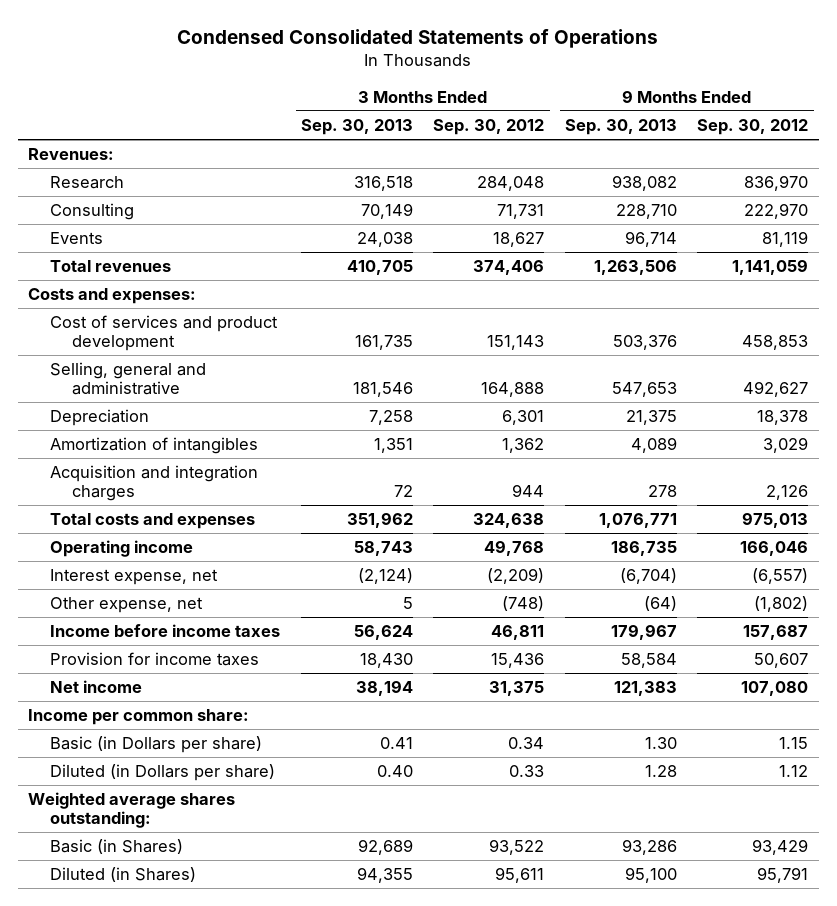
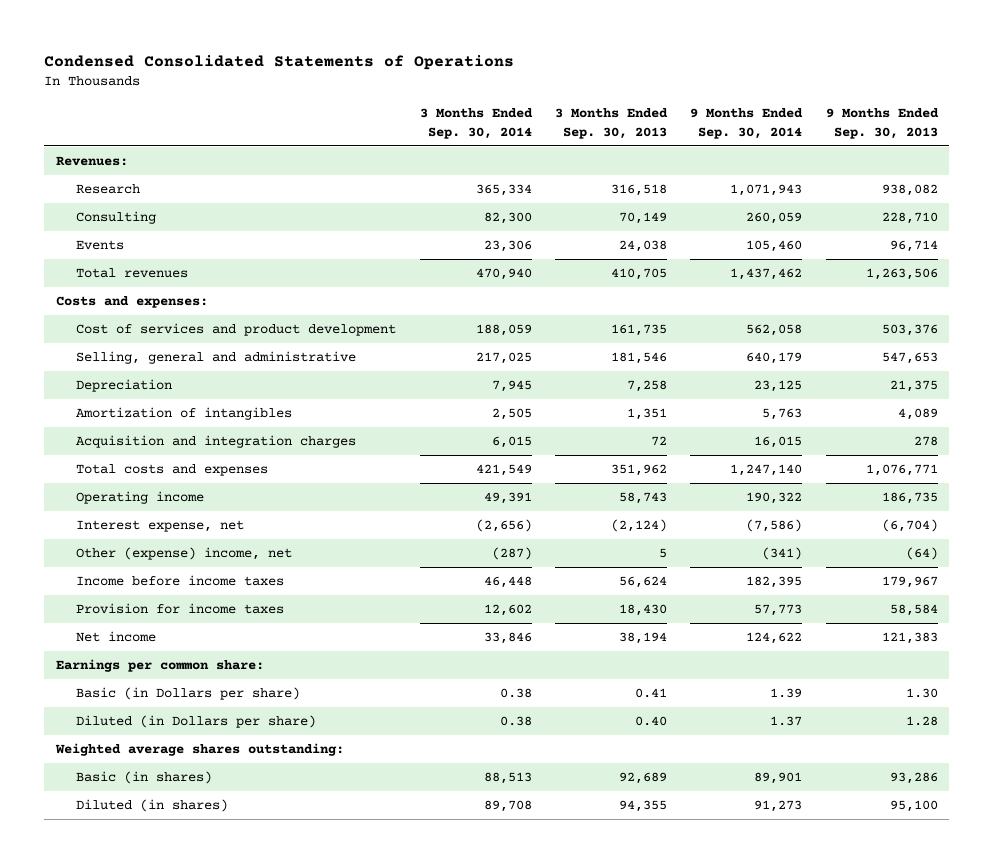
[433,119,545,136] Sep. 30, 2012 -> none
[697,119,809,136] Sep. 30, 2012 -> none
none -> [419,108,533,139] 3 Months Ended Sep. 30, 2014
none -> [690,108,804,139] 9 Months Ended Sep. 30, 2014
[50,597,204,614] Other expense, net -> [76,546,293,560] Other (expense) income, net
[28,709,250,726] Income per common share: -> [56,658,265,672] Earnings per common share:
[50,839,184,855] Basic (in Shares) -> [76,770,213,784] Basic (in shares)
[50,867,197,883] Diluted (in Shares) -> [76,798,229,812] Diluted (in shares)

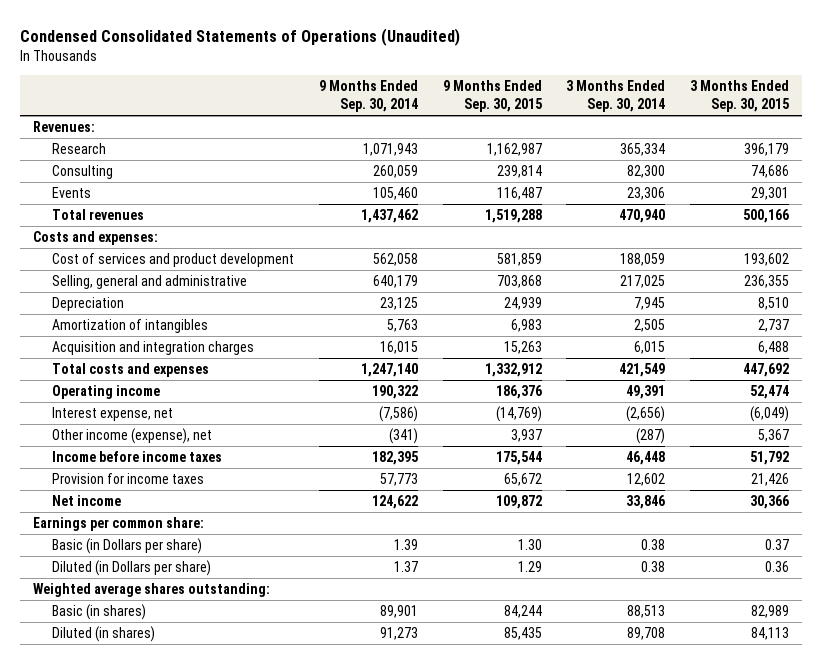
[44,55,515,71] Condensed Consolidated Statements of Operations -> [20,28,461,47] Condensed Consolidated Statements of Operations (Unaudited)
[554,108,668,139] 3 Months Ended Sep. 30, 2013 -> none
[825,108,939,139] 9 Months Ended Sep. 30, 2013 -> none
none -> [442,80,542,112] 9 Months Ended Sep. 30, 2015
none -> [690,80,790,112] 3 Months Ended Sep. 30, 2015
[76,546,293,560] Other (expense) income, net -> [51,428,212,445] Other income (expense), net

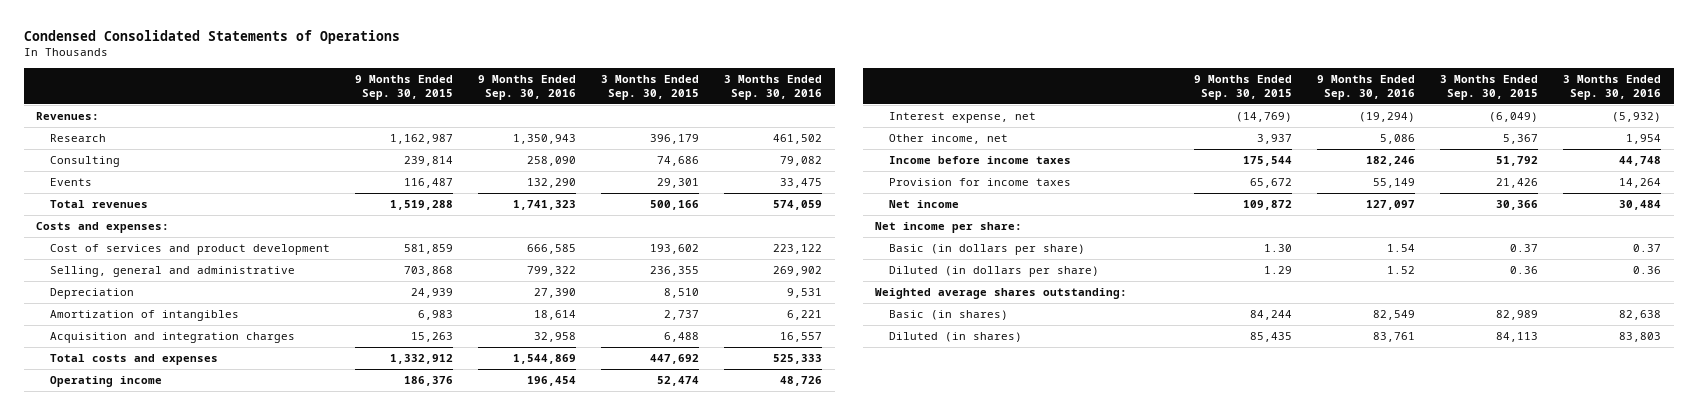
[20,28,461,47] Condensed Consolidated Statements of Operations (Unaudited) -> [23,30,400,45] Condensed Consolidated Statements of Operations
[318,80,418,112] 9 Months Ended Sep. 30, 2014 -> none
[566,80,666,112] 3 Months Ended Sep. 30, 2014 -> none
none -> [477,74,576,100] 9 Months Ended Sep. 30, 2016
none -> [724,74,823,100] 3 Months Ended Sep. 30, 2016
[51,428,212,445] Other income (expense), net -> [888,134,1008,145] Other income, net
[32,517,204,532] Earnings per common share: -> [875,222,1023,234] Net income per share:
[51,538,202,555] Basic (in Dollars per share) -> [888,244,1085,256] Basic (in dollars per share)
[51,560,211,577] Diluted (in Dollars per share) -> [888,266,1099,278] Diluted (in dollars per share)

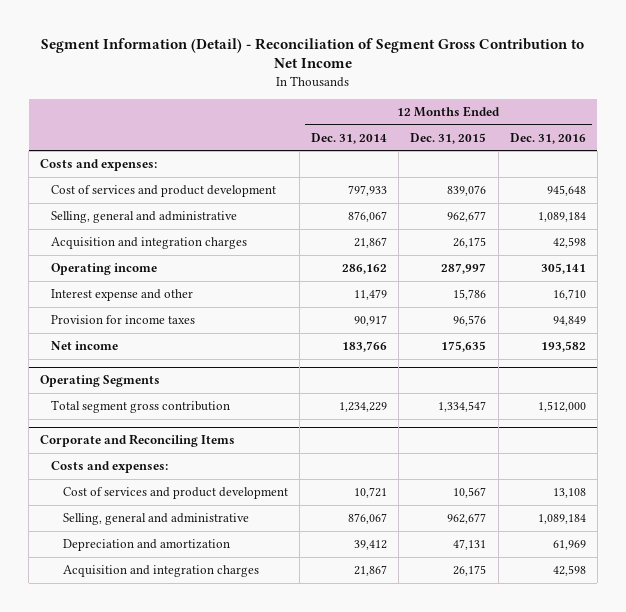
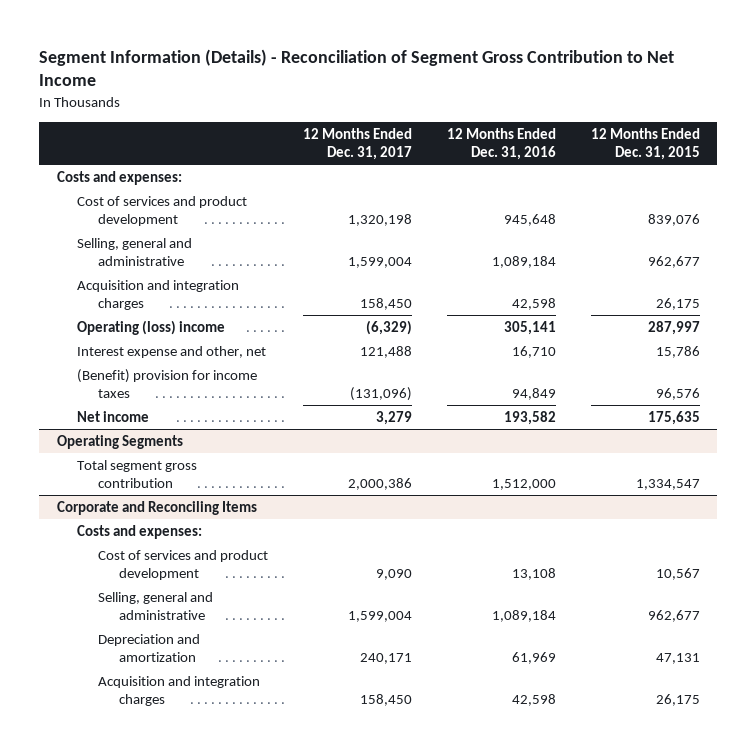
[40,37,584,69] Segment Information (Detail) - Reconciliation of Segment Gross Contribution to Net Income -> [39,48,675,87] Segment Information (Details) - Reconciliation of Segment Gross Contribution to Net Income
[311,132,388,144] Dec. 31, 2014 -> none
none -> [302,127,412,161] 12 Months Ended Dec. 31, 2017
[51,263,158,276] Operating income -> [77,319,226,335] Operating (loss) income
[51,289,194,302] Interest expense and other -> [77,345,267,358] Interest expense and other, net
[51,315,196,325] Provision for income taxes -> [77,368,258,399] (Benefit) provision for income taxes

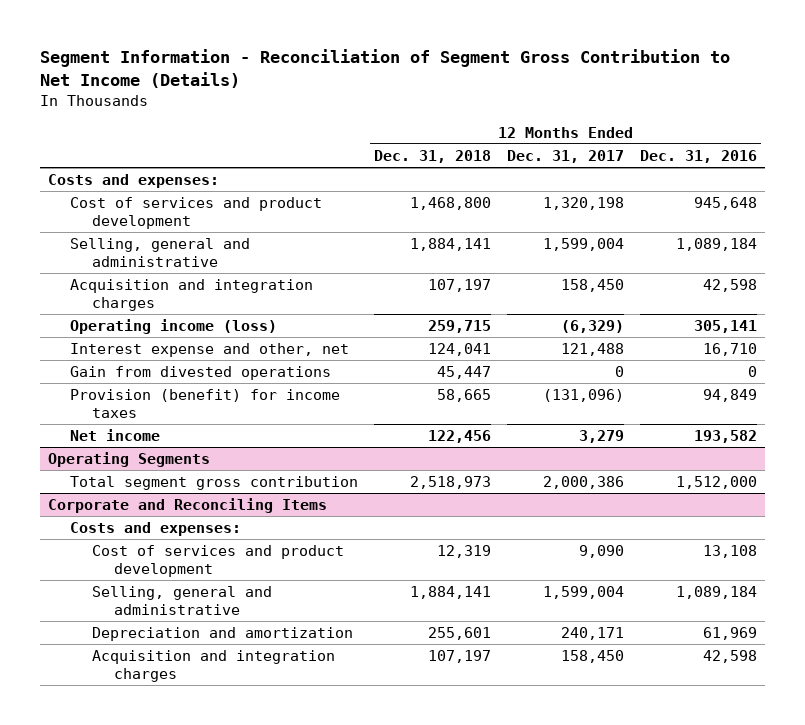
[39,48,675,87] Segment Information (Details) - Reconciliation of Segment Gross Contribution to Net Income -> [40,49,731,88] Segment Information - Reconciliation of Segment Gross Contribution to Net Income (Details)
[590,127,700,161] 12 Months Ended Dec. 31, 2015 -> none
none -> [374,149,492,163] Dec. 31, 2018
[77,319,226,335] Operating (loss) income -> [70,319,278,335] Operating income (loss)
none -> [70,366,332,381] Gain from divested operations
[77,368,258,399] (Benefit) provision for income taxes -> [70,389,341,418] Provision (benefit) for income taxes

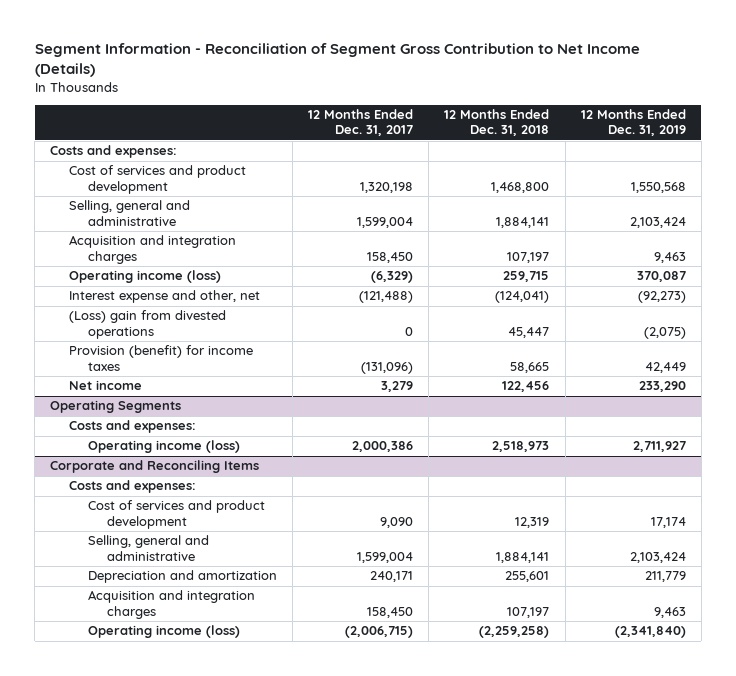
[640,149,758,163] Dec. 31, 2016 -> none
none -> [580,109,686,137] 12 Months Ended Dec. 31, 2019
[428,343,492,357] 124,041 -> [495,291,550,304] (124,041)
[561,343,625,357] 121,488 -> [359,291,414,304] (121,488)
[70,366,332,381] Gain from divested operations -> [69,310,227,339] (Loss) gain from divested operations
none -> [69,420,197,434] Costs and expenses:
[70,476,359,491] Total segment gross contribution -> [87,440,240,454] Operating income (loss)
none -> [87,625,240,639] Operating income (loss)

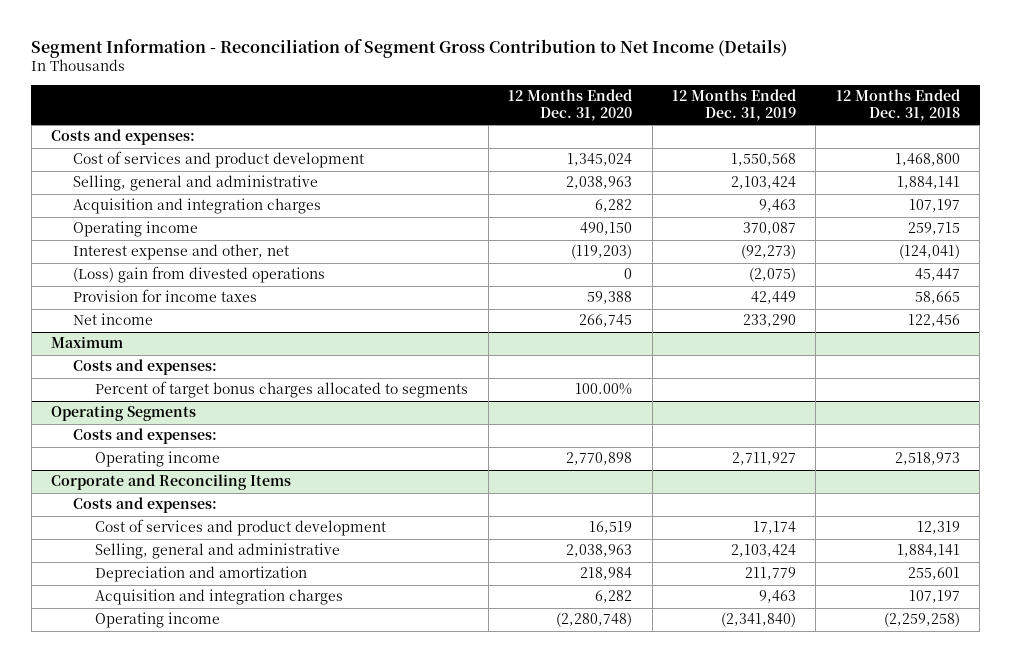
[308,109,414,137] 12 Months Ended Dec. 31, 2017 -> none
none -> [508,89,633,122] 12 Months Ended Dec. 31, 2020
[69,270,222,284] Operating income (loss) -> [73,221,199,238] Operating income
[69,345,254,371] Provision (benefit) for income taxes -> [73,289,258,303] Provision for income taxes
none -> [51,336,124,349] Maximum
none -> [73,359,218,376] Costs and expenses:
none -> [95,381,469,399] Percent of target bonus charges allocated to segments
[87,440,240,454] Operating income (loss) -> [95,451,221,468] Operating income
[87,625,240,639] Operating income (loss) -> [95,612,221,629] Operating income

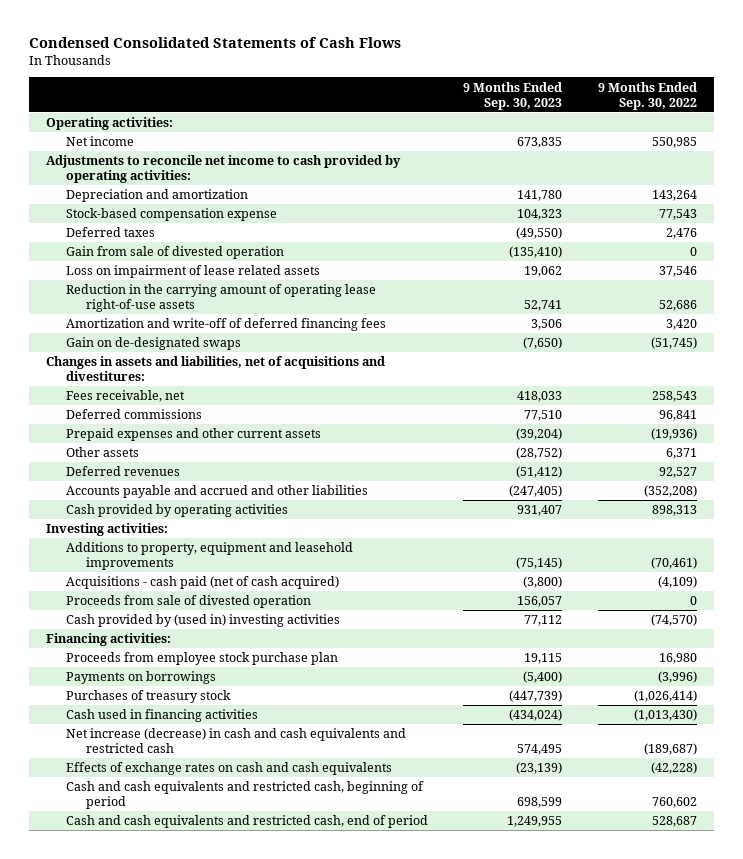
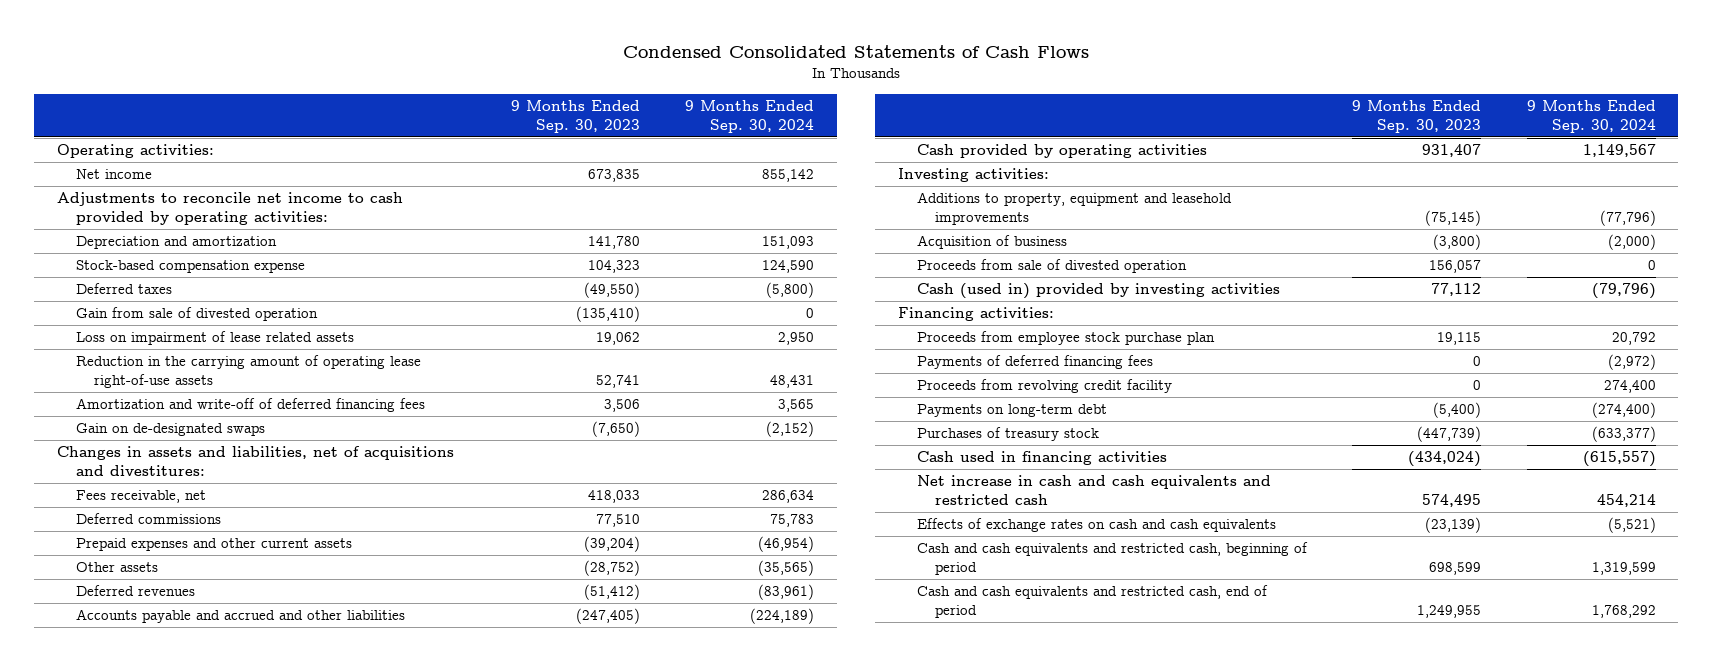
[597,81,697,110] 9 Months Ended Sep. 30, 2022 -> none
none -> [685,100,815,134] 9 Months Ended Sep. 30, 2024
[66,576,340,590] Acquisitions - cash paid (net of cash acquired) -> none
none -> [916,235,1067,250] Acquisition of business
[66,614,341,628] Cash provided by (used in) investing activities -> [916,283,1280,300] Cash (used in) provided by investing activities
none -> [916,355,1153,370] Payments of deferred financing fees
none -> [916,379,1172,394] Proceeds from revolving credit facility
[66,671,217,685] Payments on borrowings -> [916,404,1107,418] Payments on long-term debt
[66,728,407,754] Net increase (decrease) in cash and cash equivalents and restricted cash -> [916,475,1271,506] Net increase in cash and cash equivalents and restricted cash

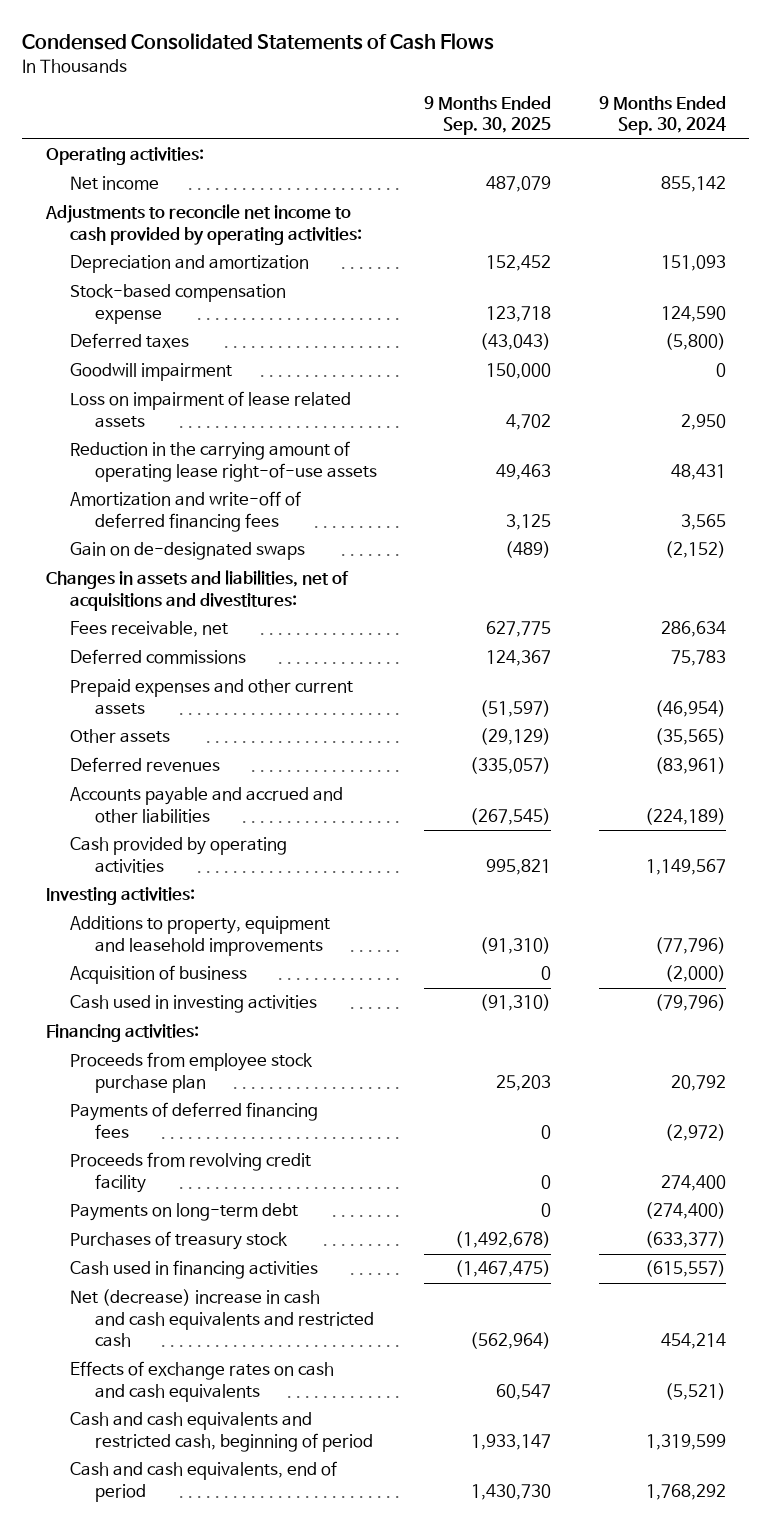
[510,100,640,134] 9 Months Ended Sep. 30, 2023 -> none
none -> [424,95,552,136] 9 Months Ended Sep. 30, 2025
[75,307,318,322] Gain from sale of divested operation -> none
none -> [70,363,233,382] Goodwill impairment
[916,259,1187,274] Proceeds from sale of divested operation -> none
[916,283,1280,300] Cash (used in) provided by investing activities -> [70,995,318,1014] Cash used in investing activities
[916,475,1271,506] Net increase in cash and cash equivalents and restricted cash -> [70,1289,374,1348] Net (decrease) increase in cash and cash equivalents and restricted cash
[916,585,1268,619] Cash and cash equivalents and restricted cash, end of period -> [70,1461,338,1502] Cash and cash equivalents, end of period

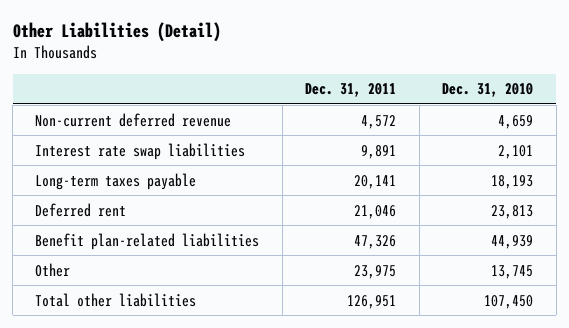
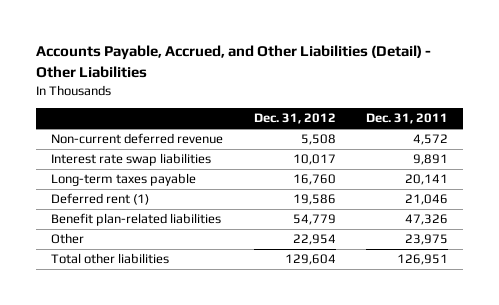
[12,21,221,42] Other Liabilities (Detail) -> [36,45,432,78] Accounts Payable, Accrued, and Other Liabilities (Detail) - Other Liabilities
[442,83,534,98] Dec. 31, 2010 -> none
none -> [253,113,336,125] Dec. 31, 2012
[35,202,127,217] Deferred rent -> [51,193,150,206] Deferred rent (1)

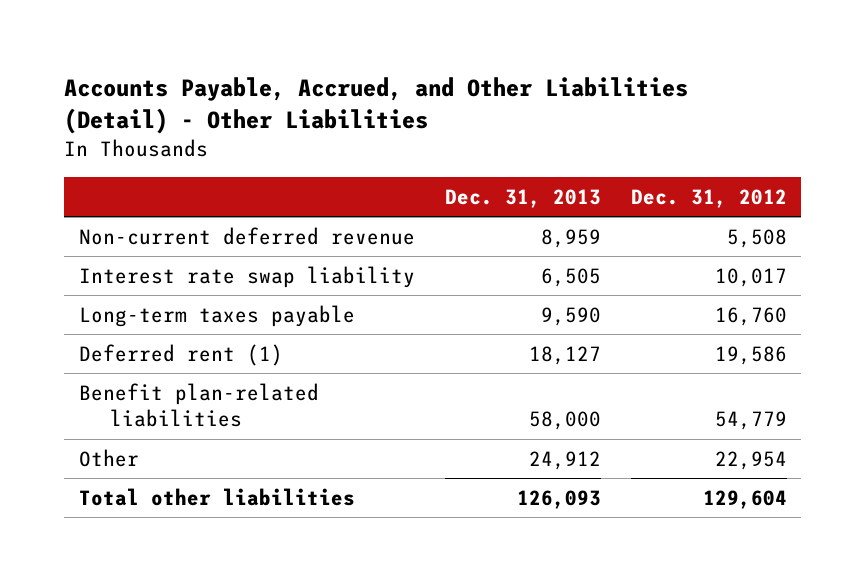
[365,113,448,125] Dec. 31, 2011 -> none
none -> [444,188,601,208] Dec. 31, 2013
[51,153,212,167] Interest rate swap liabilities -> [79,265,416,288] Interest rate swap liability

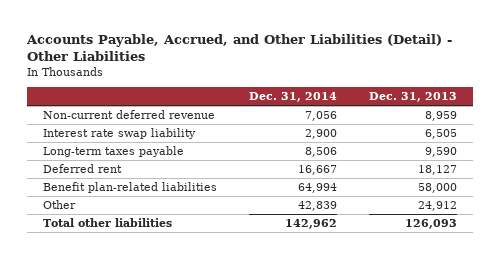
[630,188,787,208] Dec. 31, 2012 -> none
none -> [248,92,337,103] Dec. 31, 2014
[79,343,284,366] Deferred rent (1) -> [42,164,122,174] Deferred rent

